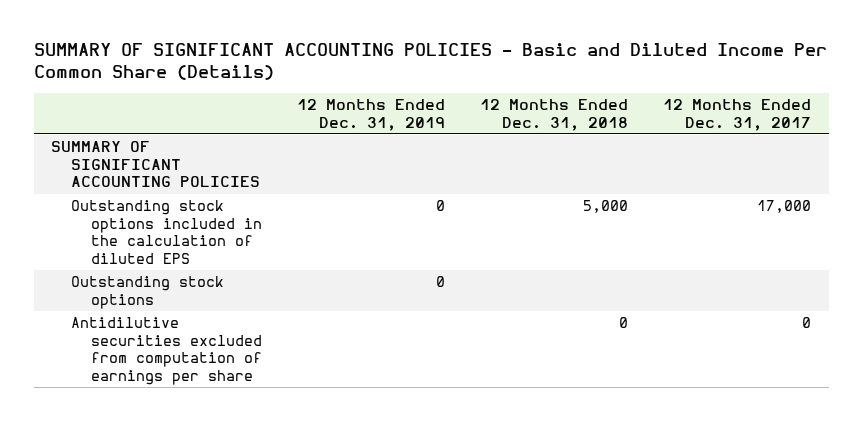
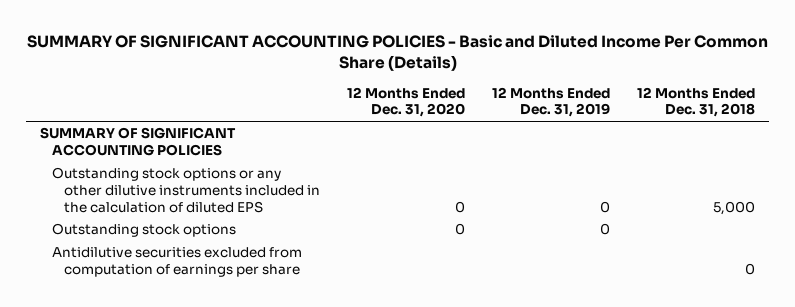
[663,99,812,131] 12 Months Ended Dec. 31, 2017 -> none
none -> [347,86,466,118] 12 Months Ended Dec. 31, 2020
[71,200,262,264] Outstanding stock options included in the calculation of diluted EPS -> [52,167,321,213] Outstanding stock options or any other dilutive instruments included in the calculation of diluted EPS

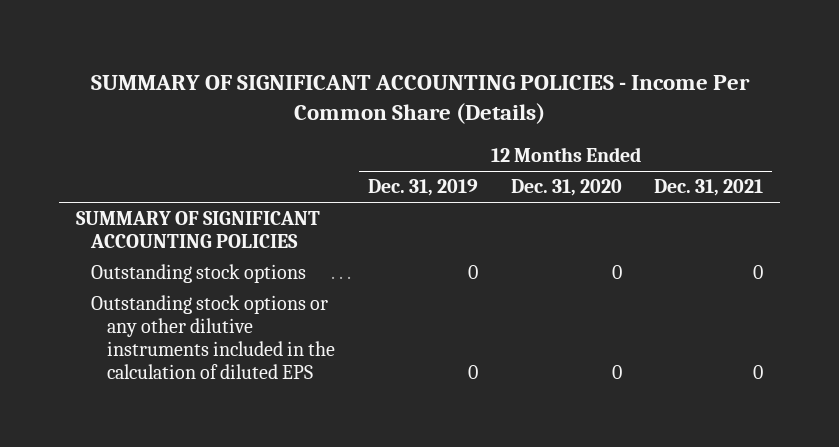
[26,35,768,72] SUMMARY OF SIGNIFICANT ACCOUNTING POLICIES - Basic and Diluted Income Per Common Share (Details) -> [90,74,750,125] SUMMARY OF SIGNIFICANT ACCOUNTING POLICIES - Income Per Common Share (Details)
[637,86,756,118] 12 Months Ended Dec. 31, 2018 -> none
none -> [654,179,764,197] Dec. 31, 2021
[52,247,303,277] Antidilutive securities excluded from computation of earnings per share -> none
[52,167,321,213] Outstanding stock options or any other dilutive instruments included in the calculation of diluted EPS -> [91,295,335,379] Outstanding stock options or any other dilutive instruments included in the calculation of diluted EPS

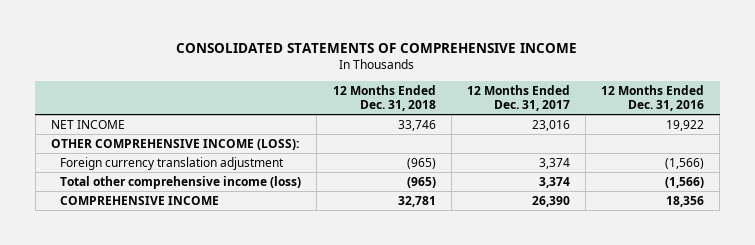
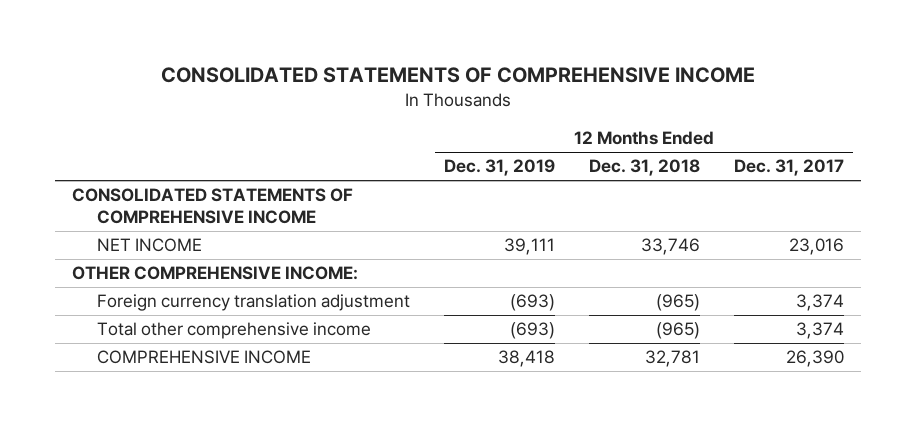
[601,84,705,112] 12 Months Ended Dec. 31, 2016 -> none
none -> [443,159,555,177] Dec. 31, 2019
none -> [71,188,353,225] CONSOLIDATED STATEMENTS OF COMPREHENSIVE INCOME
[50,138,299,150] OTHER COMPREHENSIVE INCOME (LOSS): -> [71,266,358,281] OTHER COMPREHENSIVE INCOME:
[60,175,302,189] Total other comprehensive income (loss) -> [96,322,371,340] Total other comprehensive income

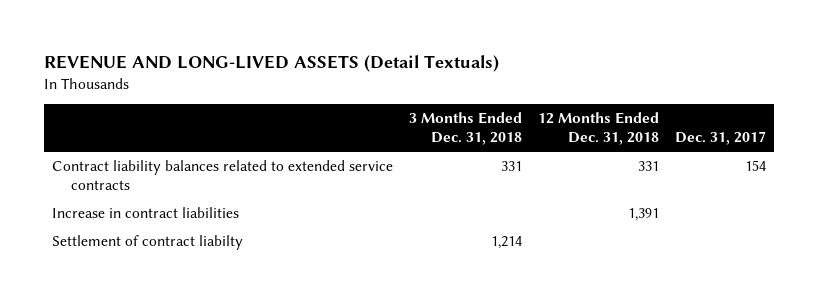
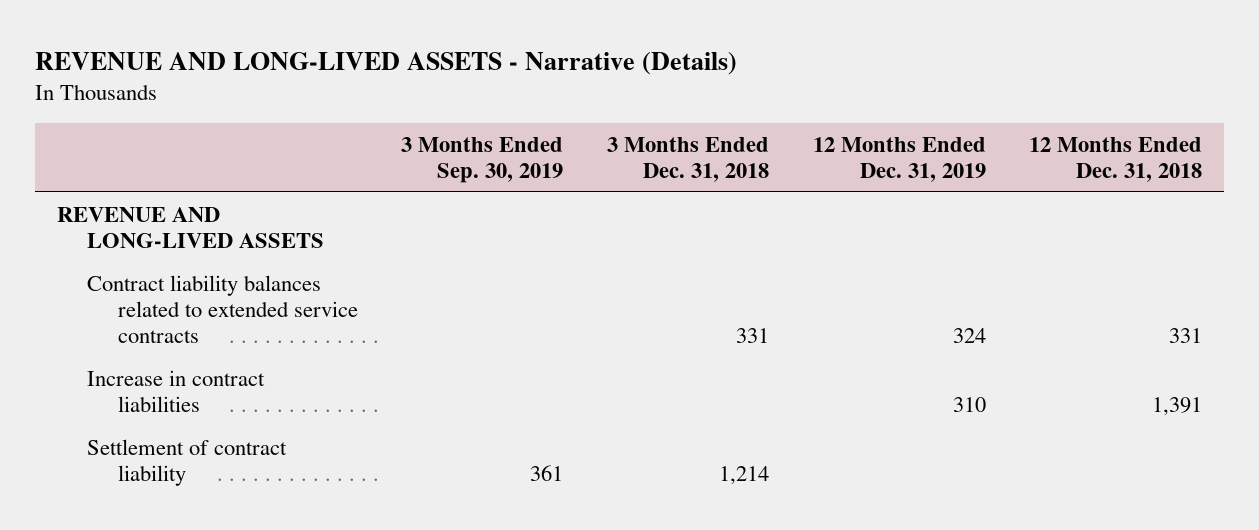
[43,54,499,72] REVENUE AND LONG-LIVED ASSETS (Detail Textuals) -> [35,51,738,75] REVENUE AND LONG-LIVED ASSETS - Narrative (Details)
[674,130,766,145] Dec. 31, 2017 -> none
none -> [401,136,564,183] 3 Months Ended Sep. 30, 2019
none -> [812,136,986,182] 12 Months Ended Dec. 31, 2019
none -> [56,206,325,249] REVENUE AND LONG-LIVED ASSETS
[51,235,243,251] Settlement of contract liabilty -> [87,438,288,487] Settlement of contract liability

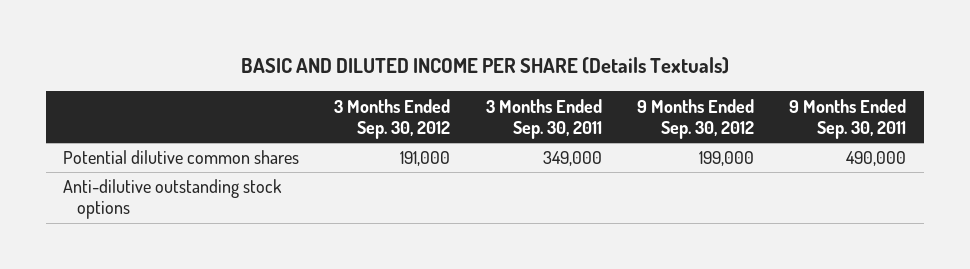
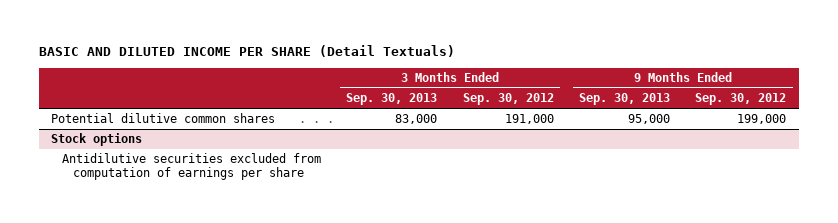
[240,57,729,75] BASIC AND DILUTED INCOME PER SHARE (Details Textuals) -> [38,45,455,58] BASIC AND DILUTED INCOME PER SHARE (Detail Textuals)
[485,98,602,139] 3 Months Ended Sep. 30, 2011 -> none
[789,98,907,139] 9 Months Ended Sep. 30, 2011 -> none
none -> [346,93,438,106] Sep. 30, 2013
none -> [579,93,671,106] Sep. 30, 2013
none -> [51,133,143,147] Stock options
[63,179,283,220] Anti-dilutive outstanding stock options -> [62,153,322,181] Antidilutive securities excluded from computation of earnings per share

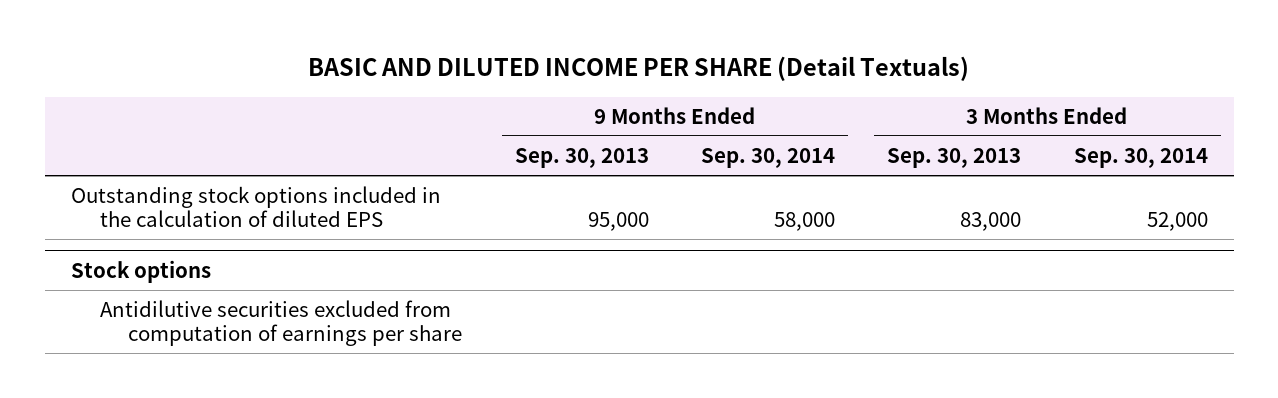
[462,93,554,106] Sep. 30, 2012 -> none
[695,93,787,106] Sep. 30, 2012 -> none
none -> [701,147,836,168] Sep. 30, 2014
none -> [1073,147,1208,168] Sep. 30, 2014
[51,113,276,124] Potential dilutive common shares -> [70,186,441,227] Outstanding stock options included in the calculation of diluted EPS

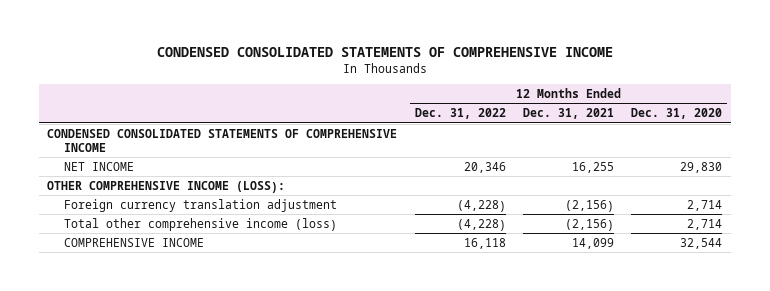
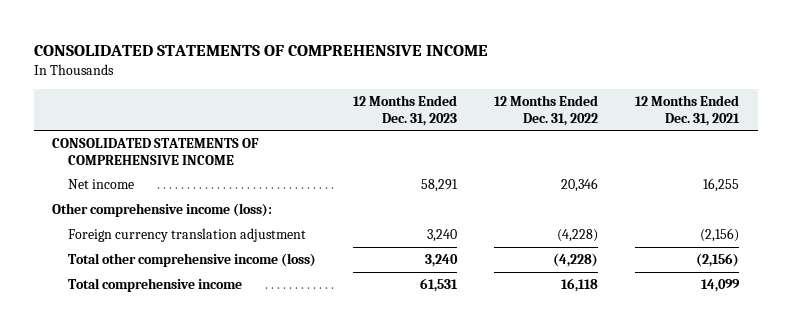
[156,46,613,57] CONDENSED CONSOLIDATED STATEMENTS OF COMPREHENSIVE INCOME -> [33,44,488,56] CONSOLIDATED STATEMENTS OF COMPREHENSIVE INCOME
[631,108,723,120] Dec. 31, 2020 -> none
none -> [352,95,457,126] 12 Months Ended Dec. 31, 2023
[47,128,398,152] CONDENSED CONSOLIDATED STATEMENTS OF COMPREHENSIVE INCOME -> [52,138,260,165] CONSOLIDATED STATEMENTS OF COMPREHENSIVE INCOME
[63,161,134,171] NET INCOME -> [67,179,134,190] Net income
[47,180,286,193] OTHER COMPREHENSIVE INCOME (LOSS): -> [52,203,273,218] Other comprehensive income (loss):
[63,237,204,247] COMPREHENSIVE INCOME -> [67,278,242,293] Total comprehensive income

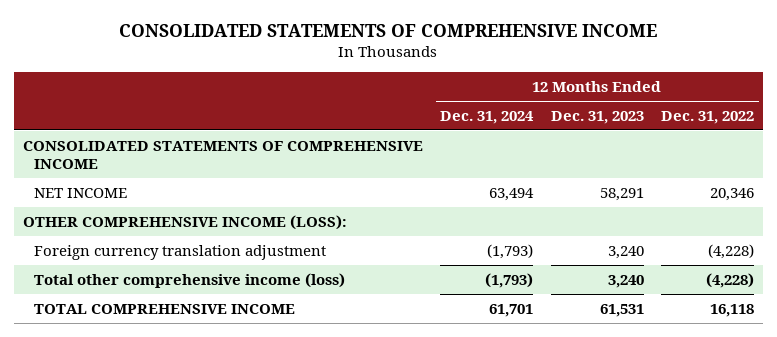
[635,95,741,126] 12 Months Ended Dec. 31, 2021 -> none
none -> [440,110,535,124] Dec. 31, 2024
[67,179,134,190] Net income -> [33,187,127,198] NET INCOME
[52,203,273,218] Other comprehensive income (loss): -> [22,214,347,230] OTHER COMPREHENSIVE INCOME (LOSS):
[67,278,242,293] Total comprehensive income -> [33,303,295,314] TOTAL COMPREHENSIVE INCOME

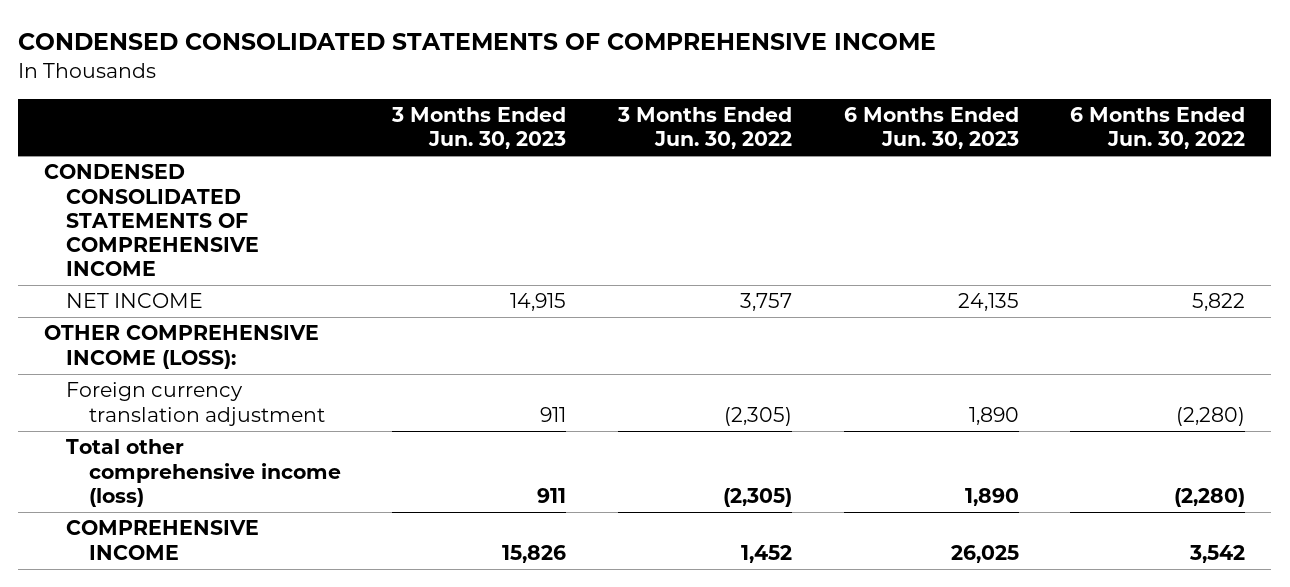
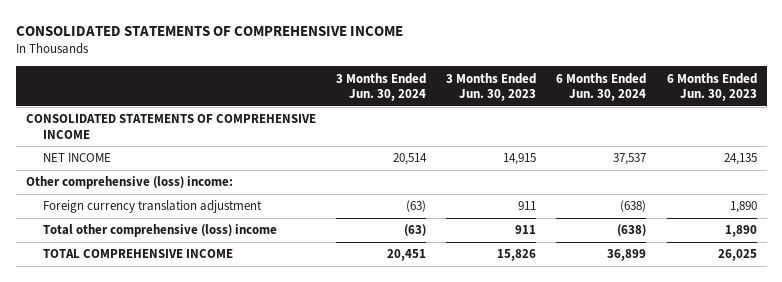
[18,33,937,51] CONDENSED CONSOLIDATED STATEMENTS OF COMPREHENSIVE INCOME -> [15,25,403,36] CONSOLIDATED STATEMENTS OF COMPREHENSIVE INCOME
[616,106,792,150] 3 Months Ended Jun. 30, 2022 -> none
[1070,106,1246,150] 6 Months Ended Jun. 30, 2022 -> none
none -> [335,72,426,102] 3 Months Ended Jun. 30, 2024
none -> [556,72,647,102] 6 Months Ended Jun. 30, 2024
[44,164,260,277] CONDENSED CONSOLIDATED STATEMENTS OF COMPREHENSIVE INCOME -> [25,114,316,139] CONSOLIDATED STATEMENTS OF COMPREHENSIVE INCOME
[44,325,320,369] OTHER COMPREHENSIVE INCOME (LOSS): -> [25,176,233,190] Other comprehensive (loss) income:
[66,439,341,507] Total other comprehensive income (loss) -> [42,224,277,238] Total other comprehensive (loss) income
[66,520,260,560] COMPREHENSIVE INCOME -> [42,249,233,259] TOTAL COMPREHENSIVE INCOME

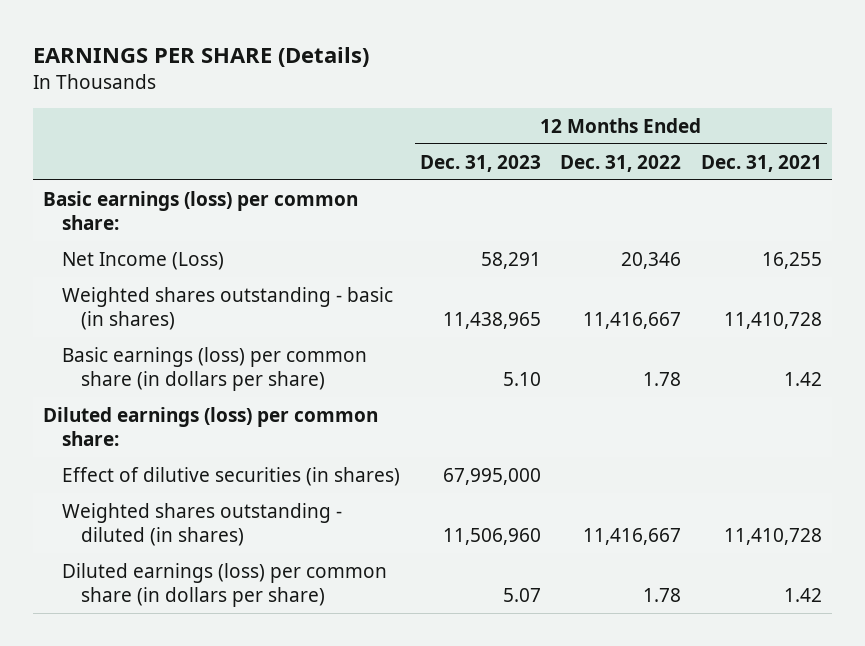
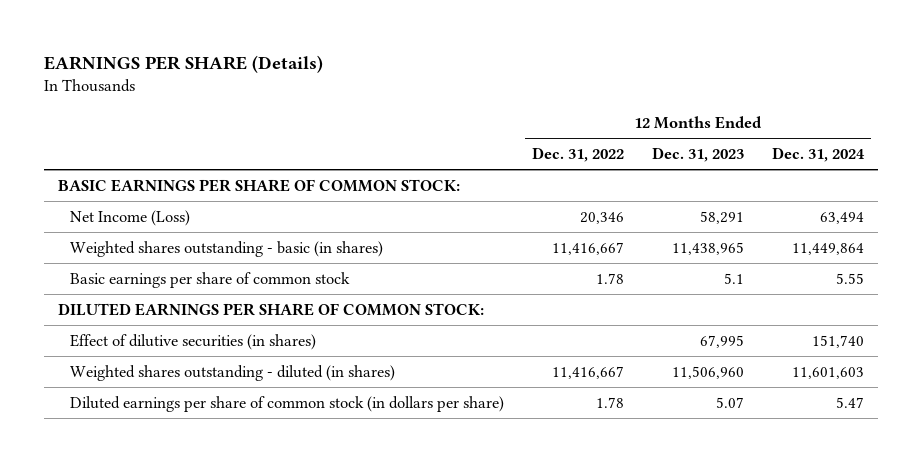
[701,154,823,172] Dec. 31, 2021 -> none
none -> [772,147,866,163] Dec. 31, 2024
[42,190,358,230] Basic earnings (loss) per common share: -> [57,178,460,192] BASIC EARNINGS PER SHARE OF COMMON STOCK:
[61,346,367,391] Basic earnings (loss) per common share (in dollars per share) -> [70,271,351,288] Basic earnings per share of common stock
[502,371,541,386] 5.10 -> [724,272,745,284] 5.1
[42,406,378,446] Diluted earnings (loss) per common share: -> [57,302,484,316] DILUTED EARNINGS PER SHARE OF COMMON STOCK:
[442,467,541,485] 67,995,000 -> [700,334,745,348] 67,995
[61,562,387,607] Diluted earnings (loss) per common share (in dollars per share) -> [70,395,505,412] Diluted earnings per share of common stock (in dollars per share)

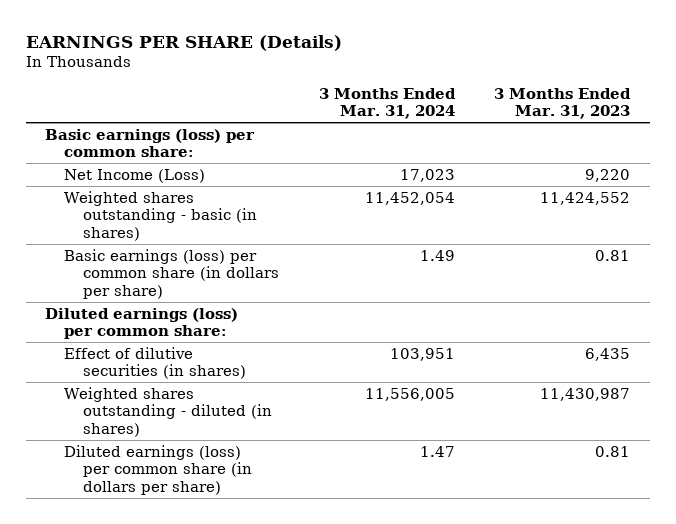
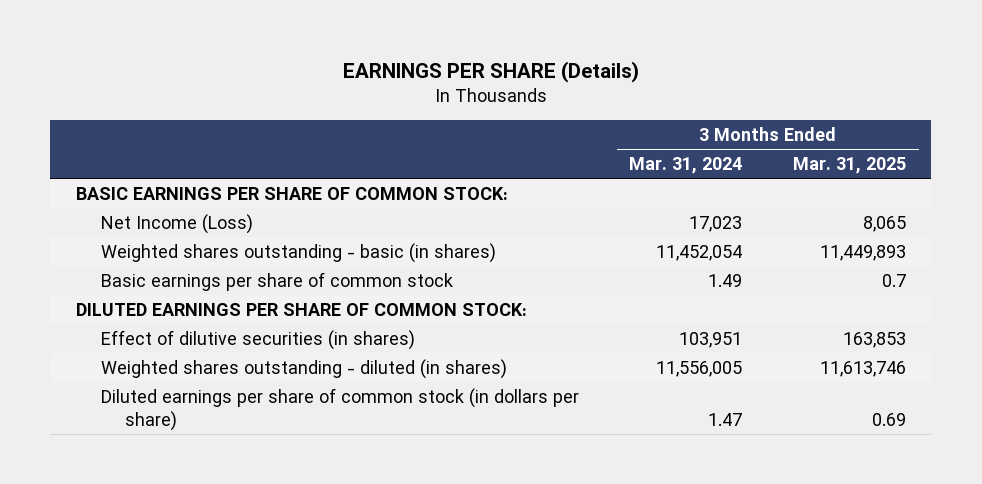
[494,87,632,119] 3 Months Ended Mar. 31, 2023 -> none
none -> [793,156,907,174] Mar. 31, 2025
[45,128,256,158] Basic earnings (loss) per common share: -> [75,186,508,200] BASIC EARNINGS PER SHARE OF COMMON STOCK:
[64,248,280,299] Basic earnings (loss) per common share (in dollars per share) -> [100,271,453,291] Basic earnings per share of common stock
[45,307,239,340] Diluted earnings (loss) per common share: -> [75,302,527,316] DILUTED EARNINGS PER SHARE OF COMMON STOCK:
[64,444,253,495] Diluted earnings (loss) per common share (in dollars per share) -> [100,387,579,431] Diluted earnings per share of common stock (in dollars per share)

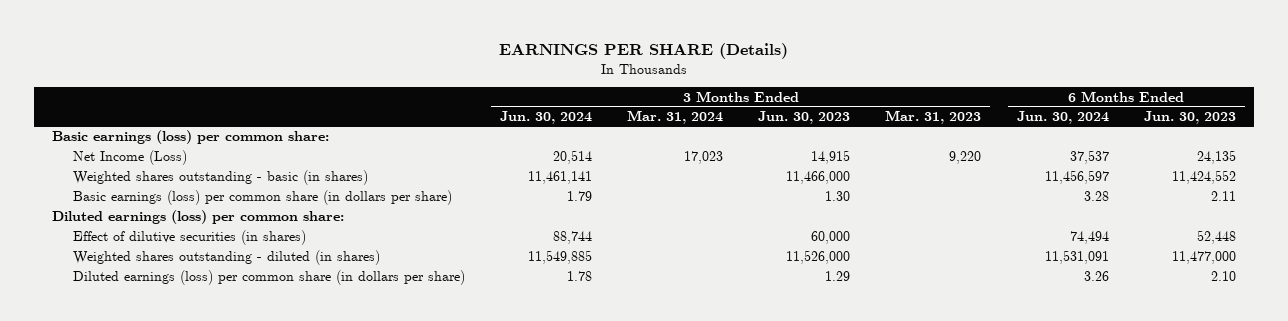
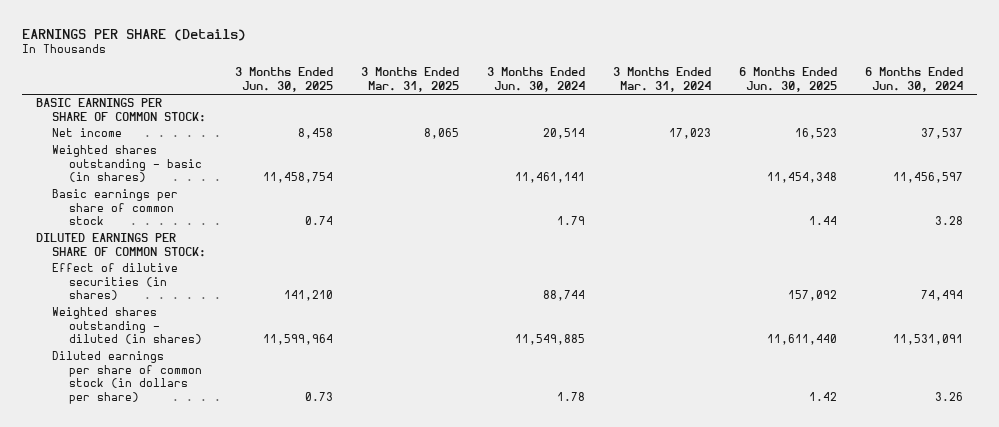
[758,111,851,125] Jun. 30, 2023 -> none
[885,110,982,125] Mar. 31, 2023 -> none
[1143,111,1236,125] Jun. 30, 2023 -> none
none -> [234,67,333,92] 3 Months Ended Jun. 30, 2025
none -> [360,67,459,92] 3 Months Ended Mar. 31, 2025
none -> [738,67,837,92] 6 Months Ended Jun. 30, 2025
[51,130,329,145] Basic earnings (loss) per common share: -> [35,98,207,122] BASIC EARNINGS PER SHARE OF COMMON STOCK:
[72,150,187,166] Net Income (Loss) -> [52,128,123,138] Net income
[72,190,452,206] Basic earnings (loss) per common share (in dollars per share) -> [52,189,179,226] Basic earnings per share of common stock
[51,210,344,225] Diluted earnings (loss) per common share: -> [35,233,207,257] DILUTED EARNINGS PER SHARE OF COMMON STOCK:
[72,270,465,286] Diluted earnings (loss) per common share (in dollars per share) -> [52,351,203,404] Diluted earnings per share of common stock (in dollars per share)

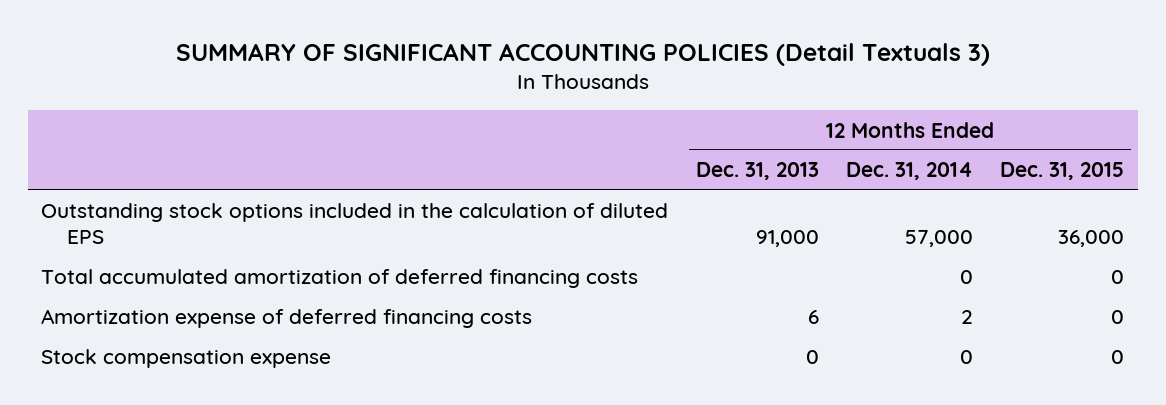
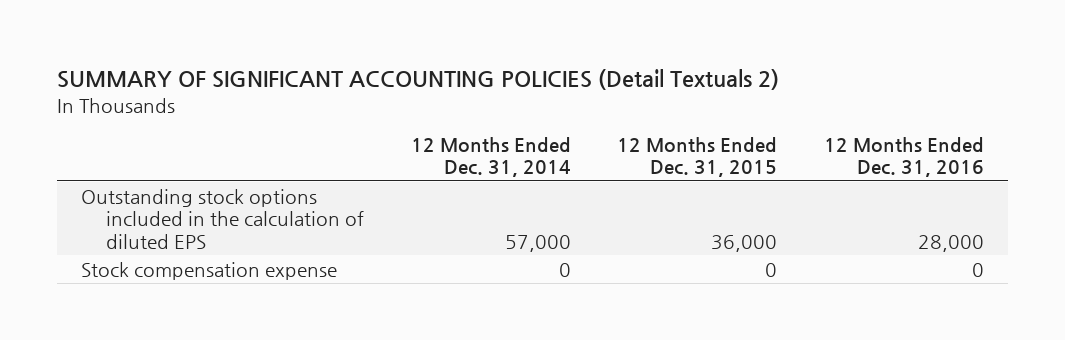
[175,42,990,66] SUMMARY OF SIGNIFICANT ACCOUNTING POLICIES (Detail Textuals 3) -> [57,69,780,91] SUMMARY OF SIGNIFICANT ACCOUNTING POLICIES (Detail Textuals 2)
[695,162,819,181] Dec. 31, 2013 -> none
none -> [824,136,985,178] 12 Months Ended Dec. 31, 2016
[41,269,639,289] Total accumulated amortization of deferred financing costs -> none
[41,309,533,329] Amortization expense of deferred financing costs -> none

